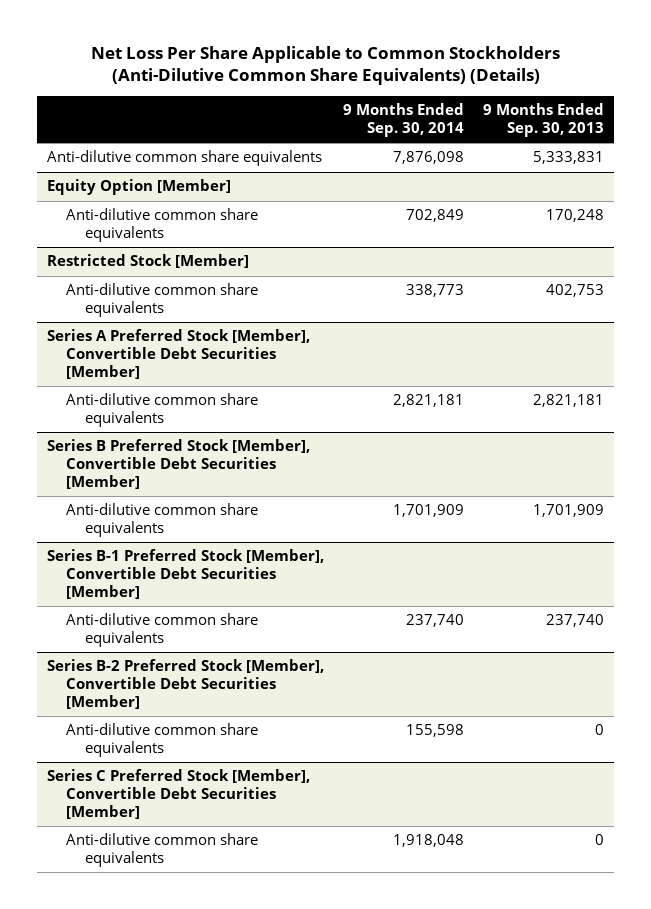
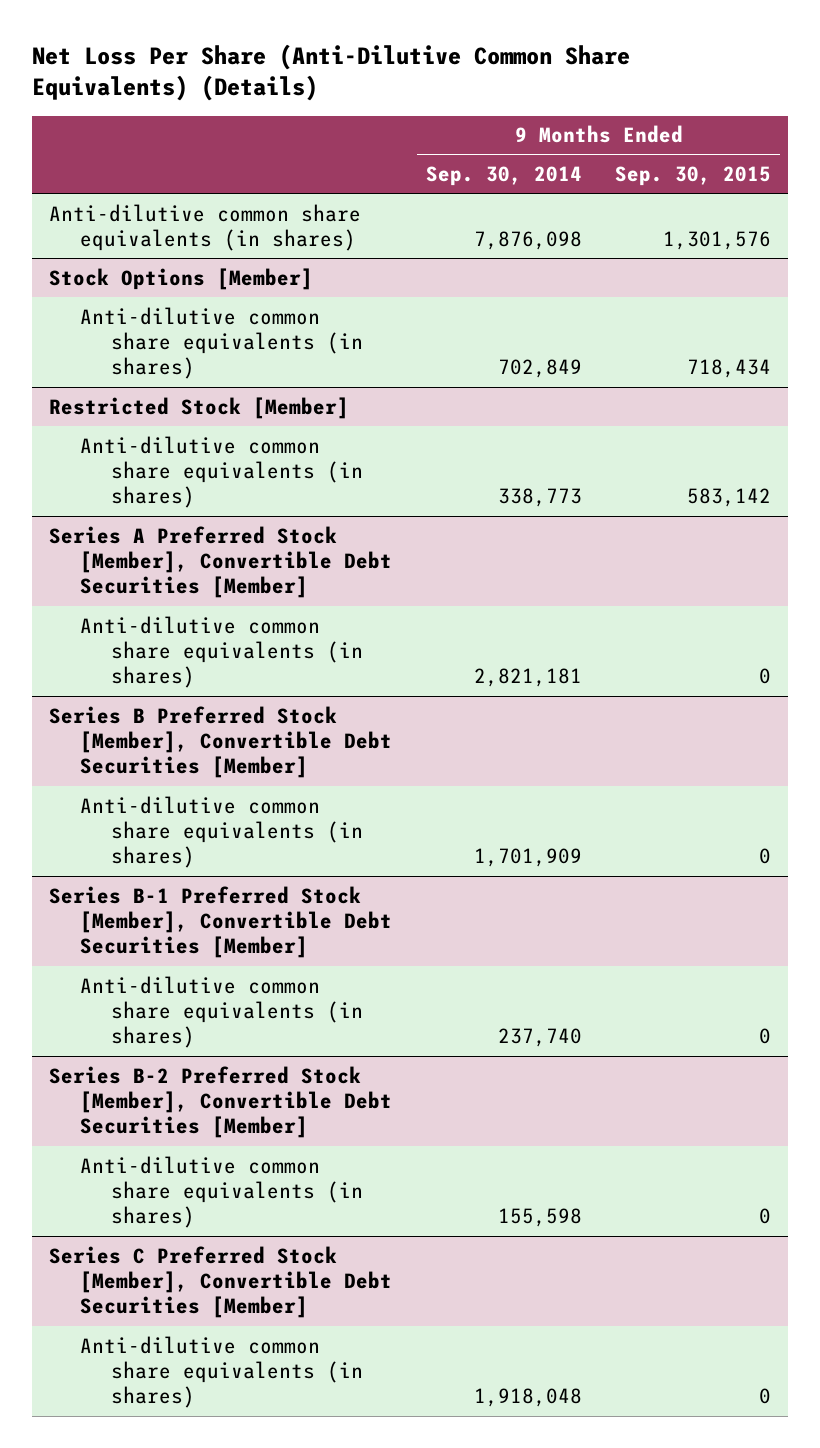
[90,46,560,86] Net Loss Per Share Applicable to Common Stockholders (Anti-Dilutive Common Share Equivalents) (Details) -> [32,43,631,102] Net Loss Per Share (Anti-Dilutive Common Share Equivalents) (Details)
[483,103,605,137] 9 Months Ended Sep. 30, 2013 -> none
none -> [615,166,772,187] Sep. 30, 2015
[46,150,322,167] Anti-dilutive common share equivalents -> [48,203,361,251] Anti-dilutive common share equivalents (in shares)
[46,179,231,196] Equity Option [Member] -> [48,267,313,290] Stock Options [Member]
[65,208,258,243] Anti-dilutive common share equivalents -> [80,306,364,380] Anti-dilutive common share equivalents (in shares)
[65,283,258,318] Anti-dilutive common share equivalents -> [80,435,364,509] Anti-dilutive common share equivalents (in shares)
[65,393,258,428] Anti-dilutive common share equivalents -> [80,615,364,689] Anti-dilutive common share equivalents (in shares)
[65,503,258,538] Anti-dilutive common share equivalents -> [80,795,364,869] Anti-dilutive common share equivalents (in shares)
[65,613,258,648] Anti-dilutive common share equivalents -> [80,975,364,1049] Anti-dilutive common share equivalents (in shares)
[65,723,258,758] Anti-dilutive common share equivalents -> [80,1155,364,1229] Anti-dilutive common share equivalents (in shares)
[65,833,258,868] Anti-dilutive common share equivalents -> [80,1335,364,1409] Anti-dilutive common share equivalents (in shares)

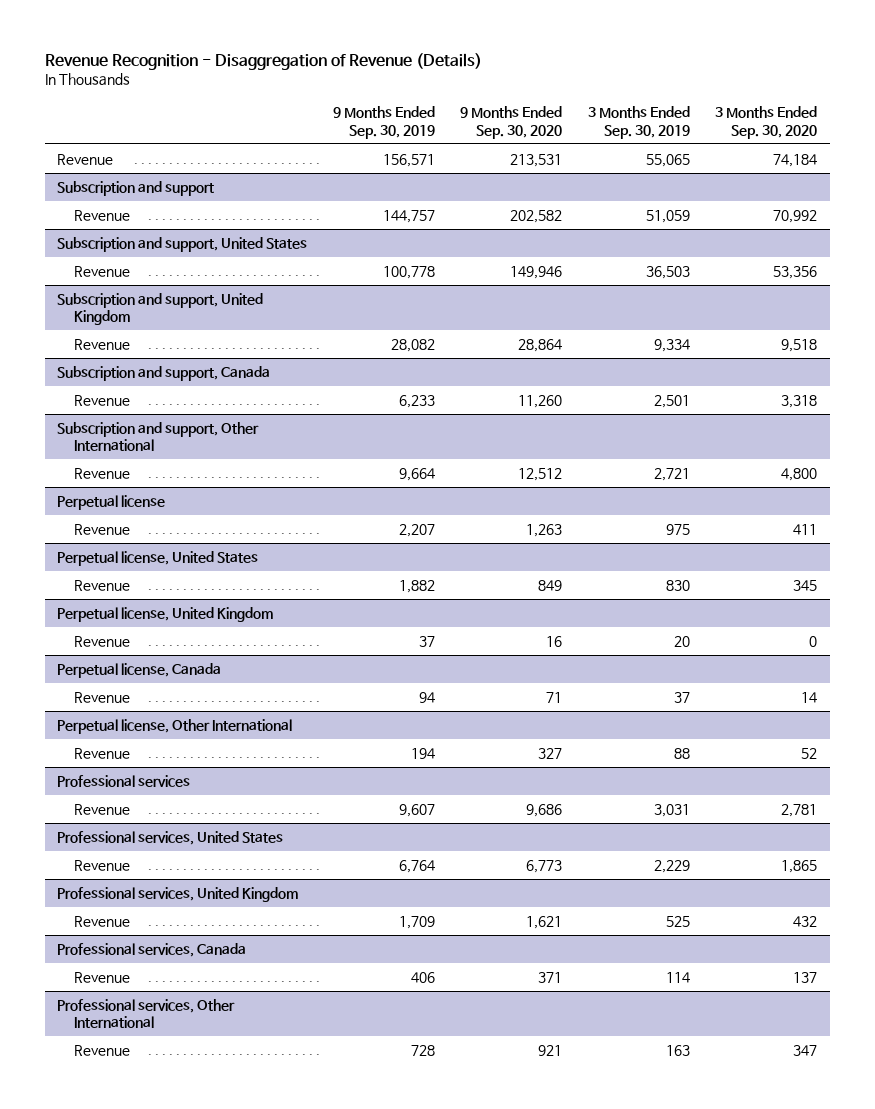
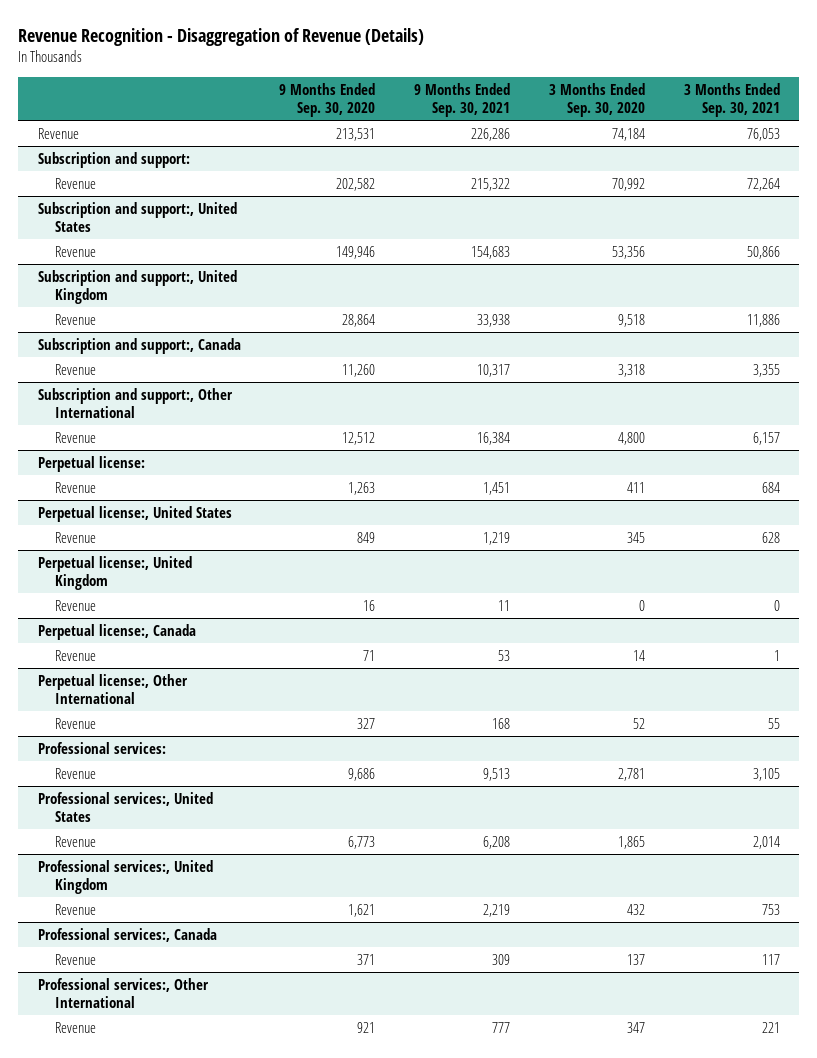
[332,106,435,139] 9 Months Ended Sep. 30, 2019 -> none
[587,106,690,139] 3 Months Ended Sep. 30, 2019 -> none
none -> [414,83,511,118] 9 Months Ended Sep. 30, 2021
none -> [683,83,780,118] 3 Months Ended Sep. 30, 2021
[57,180,215,196] Subscription and support -> [37,152,190,169] Subscription and support:
[57,236,308,252] Subscription and support, United States -> [37,202,237,233] Subscription and support:, United States
[57,292,264,326] Subscription and support, United Kingdom -> [37,270,237,305] Subscription and support:, United Kingdom
[57,365,271,381] Subscription and support, Canada -> [37,338,241,355] Subscription and support:, Canada
[57,421,260,452] Subscription and support, Other International -> [37,388,233,419] Subscription and support:, Other International
[57,494,166,510] Perpetual license -> [37,456,145,473] Perpetual license:
[57,550,259,566] Perpetual license, United States -> [37,506,232,523] Perpetual license:, United States
[57,606,274,622] Perpetual license, United Kingdom -> [37,556,192,591] Perpetual license:, United Kingdom
[57,662,222,678] Perpetual license, Canada -> [37,624,196,641] Perpetual license:, Canada
[57,718,293,734] Perpetual license, Other International -> [37,674,188,705] Perpetual license:, Other International
[57,774,191,787] Professional services -> [37,742,166,755] Professional services:
[57,830,284,845] Professional services, United States -> [37,792,213,823] Professional services:, United States
[57,886,299,902] Professional services, United Kingdom -> [37,860,213,895] Professional services:, United Kingdom
[57,942,247,957] Professional services, Canada -> [37,928,217,943] Professional services:, Canada
[57,998,236,1029] Professional services, Other International -> [37,978,209,1009] Professional services:, Other International

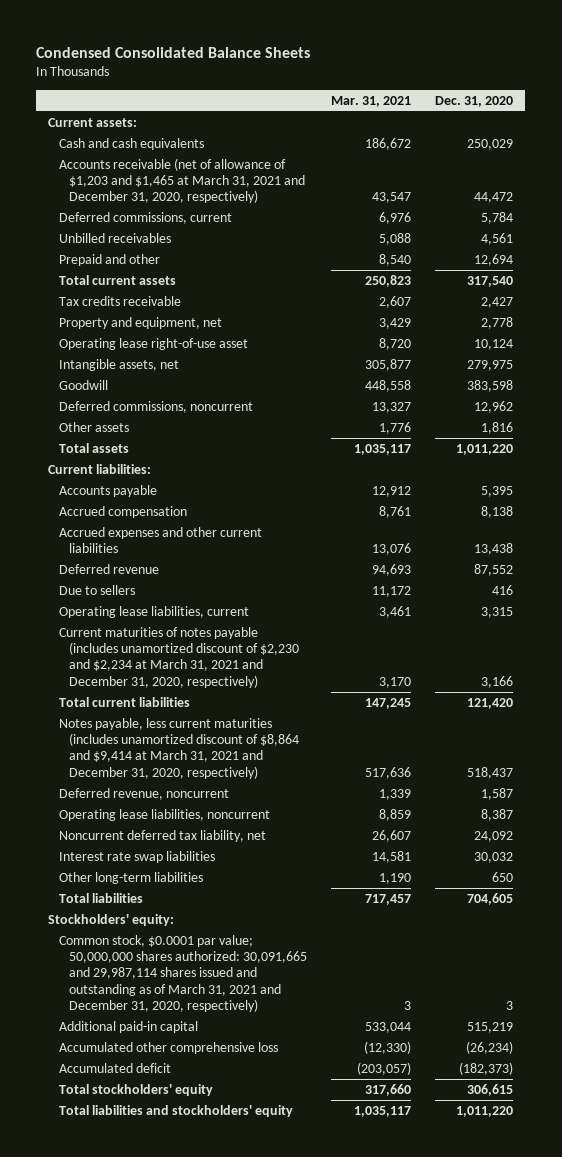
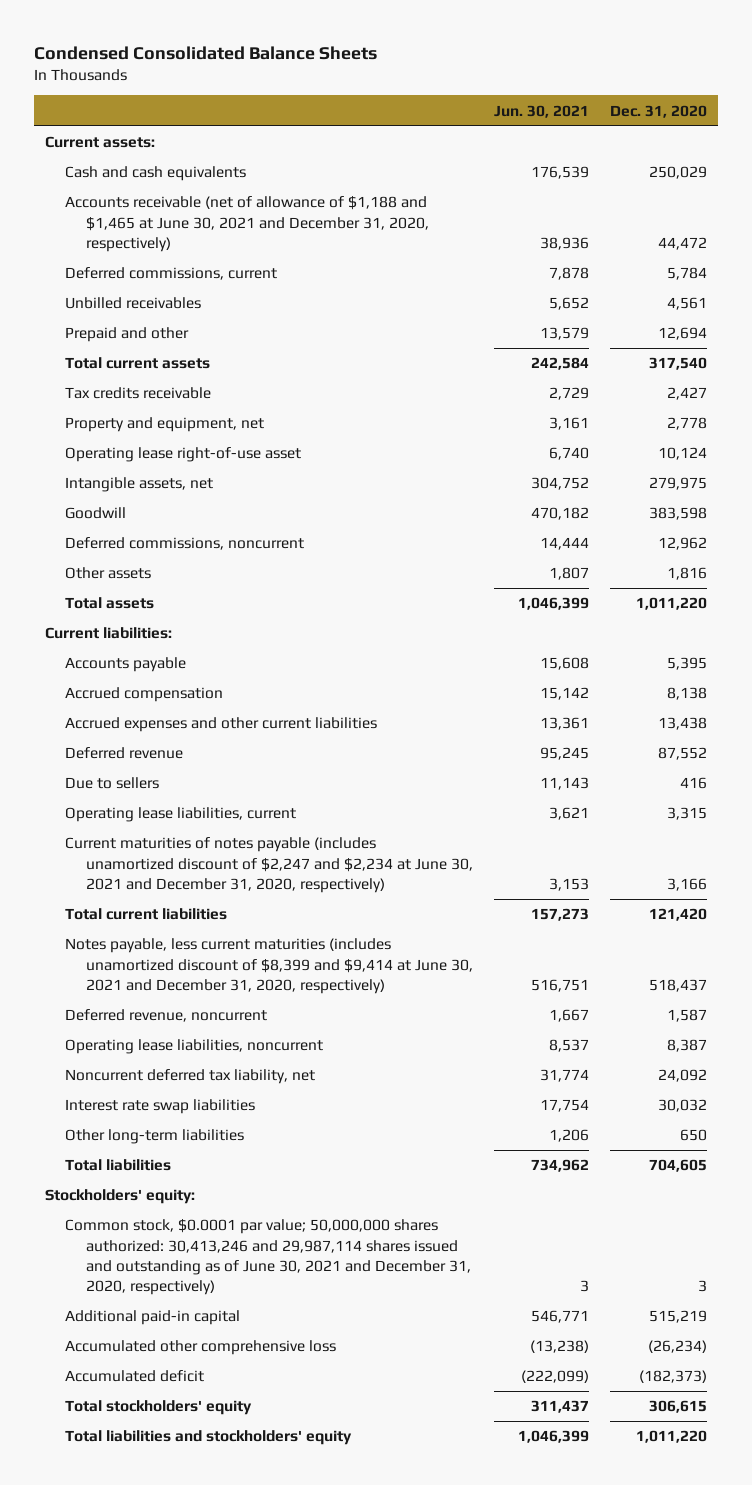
[331,95,412,107] Mar. 31, 2021 -> none
none -> [494,104,590,118] Jun. 30, 2021
[58,157,306,204] Accounts receivable (net of allowance of $1,203 and $1,465 at March 31, 2021 and December 31, 2020, respectively) -> [65,196,429,252] Accounts receivable (net of allowance of $1,188 and $1,465 at June 30, 2021 and December 31, 2020, respectively)
[58,626,300,688] Current maturities of notes payable (includes unamortized discount of $2,230 and $2,234 at March 31, 2021 and December 31, 2020, respectively) -> [65,837,473,893] Current maturities of notes payable (includes unamortized discount of $2,247 and $2,234 at June 30, 2021 and December 31, 2020, respectively)
[58,717,300,779] Notes payable, less current maturities (includes unamortized discount of $8,864 and $9,414 at March 31, 2021 and December 31, 2020, respectively) -> [65,938,473,994] Notes payable, less current maturities (includes unamortized discount of $8,399 and $9,414 at June 30, 2021 and December 31, 2020, respectively)
[58,934,308,1013] Common stock, $0.0001 par value; 50,000,000 shares authorized: 30,091,665 and 29,987,114 shares issued and outstanding as of March 31, 2021 and December 31, 2020, respectively) -> [65,1219,471,1296] Common stock, $0.0001 par value; 50,000,000 shares authorized: 30,413,246 and 29,987,114 shares issued and outstanding as of June 30, 2021 and December 31, 2020, respectively)

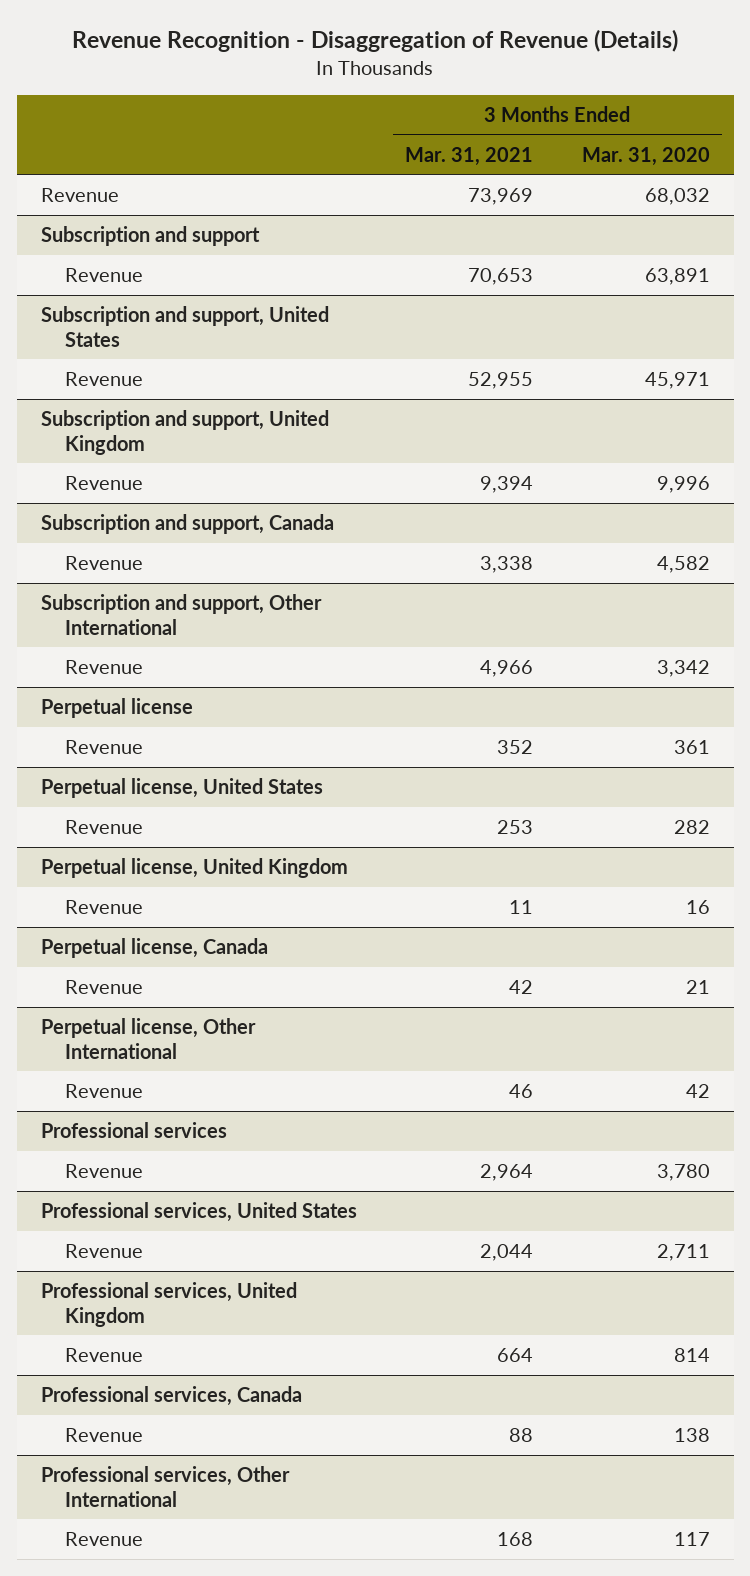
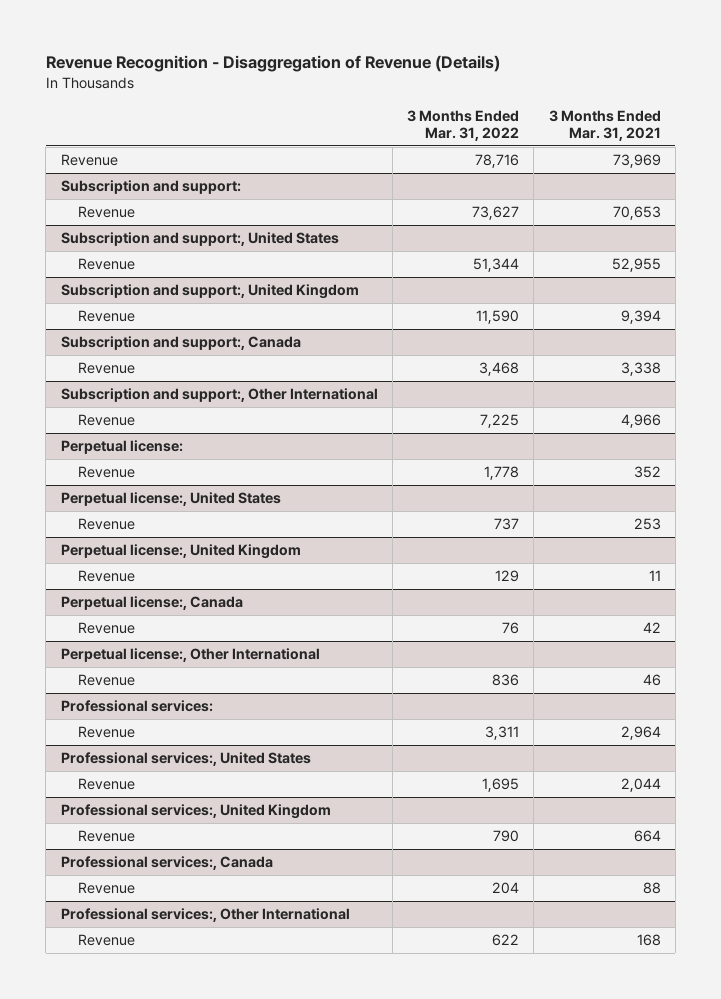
[581,146,710,166] Mar. 31, 2020 -> none
none -> [407,109,520,141] 3 Months Ended Mar. 31, 2022
[40,226,260,247] Subscription and support -> [60,180,241,195] Subscription and support:
[40,306,329,347] Subscription and support, United States -> [60,232,339,247] Subscription and support:, United States
[40,410,329,455] Subscription and support, United Kingdom -> [60,284,359,300] Subscription and support:, United Kingdom
[40,514,334,535] Subscription and support, Canada -> [60,336,301,351] Subscription and support:, Canada
[40,594,322,635] Subscription and support, Other International -> [60,388,378,403] Subscription and support:, Other International
[40,698,193,719] Perpetual license -> [60,440,183,455] Perpetual license:
[40,778,323,799] Perpetual license, United States -> [60,492,281,507] Perpetual license:, United States
[40,858,348,879] Perpetual license, United Kingdom -> [60,544,301,560] Perpetual license:, United Kingdom
[40,938,268,959] Perpetual license, Canada -> [60,596,243,611] Perpetual license:, Canada
[40,1018,256,1059] Perpetual license, Other International -> [60,648,320,663] Perpetual license:, Other International
[40,1122,227,1139] Professional services -> [60,700,213,713] Professional services:
[40,1202,357,1223] Professional services, United States -> [60,752,311,767] Professional services:, United States
[40,1282,297,1327] Professional services, United Kingdom -> [60,804,331,820] Professional services:, United Kingdom
[40,1386,302,1407] Professional services, Canada -> [60,856,273,871] Professional services:, Canada
[40,1466,290,1507] Professional services, Other International -> [60,908,350,923] Professional services:, Other International

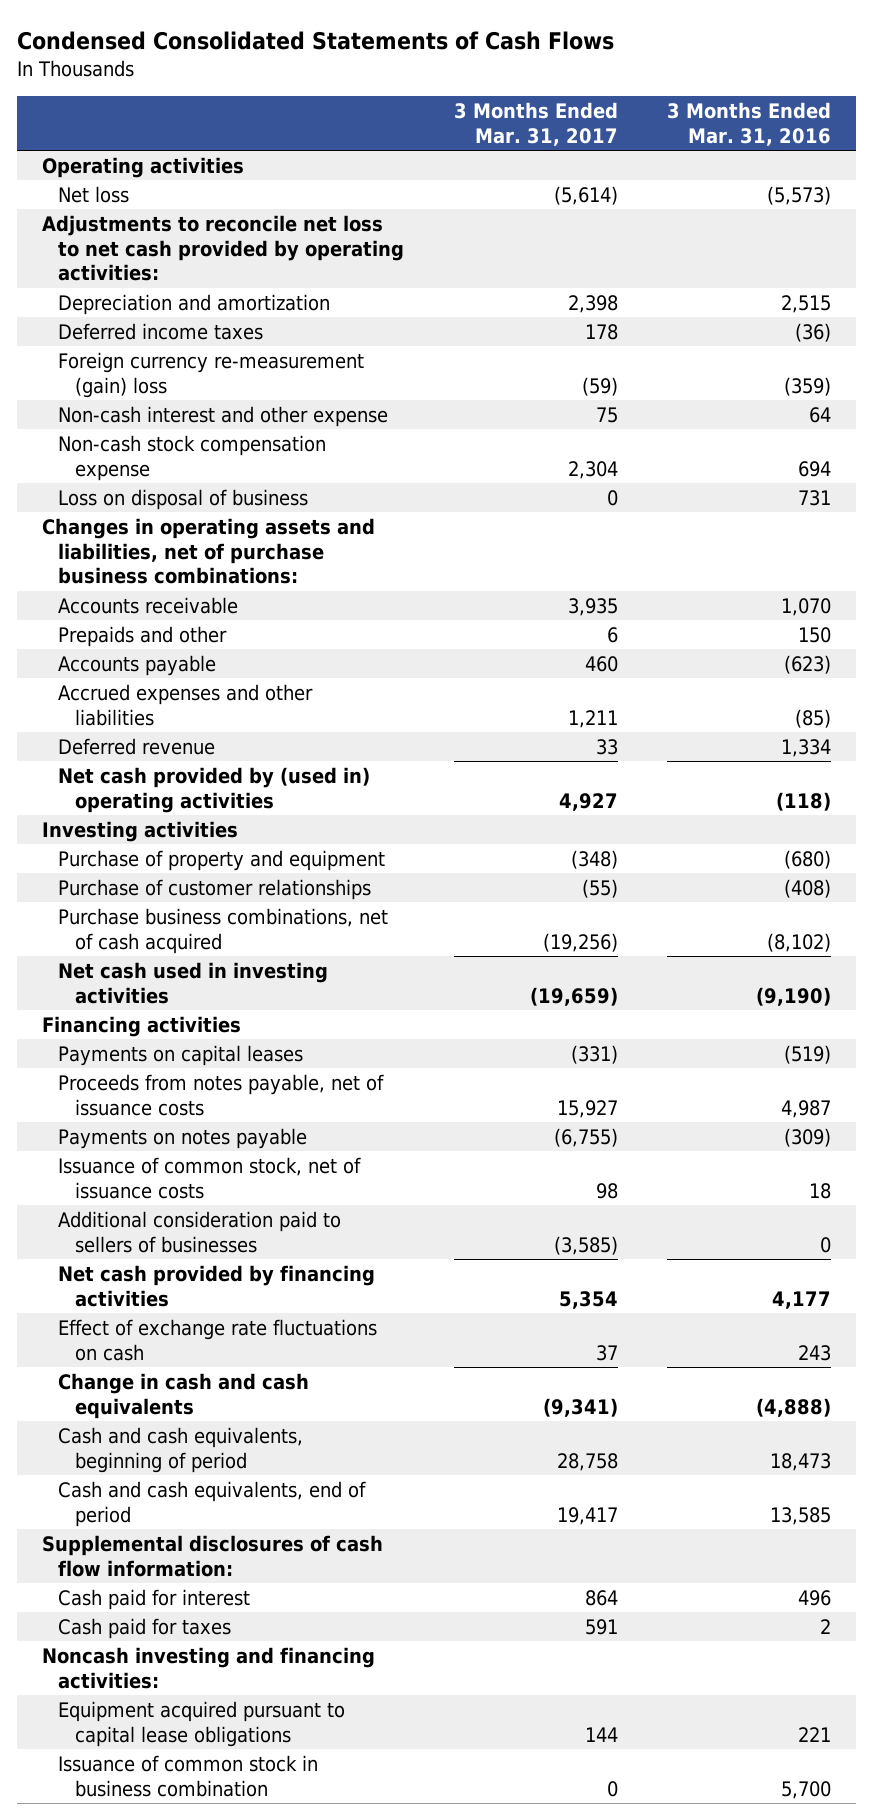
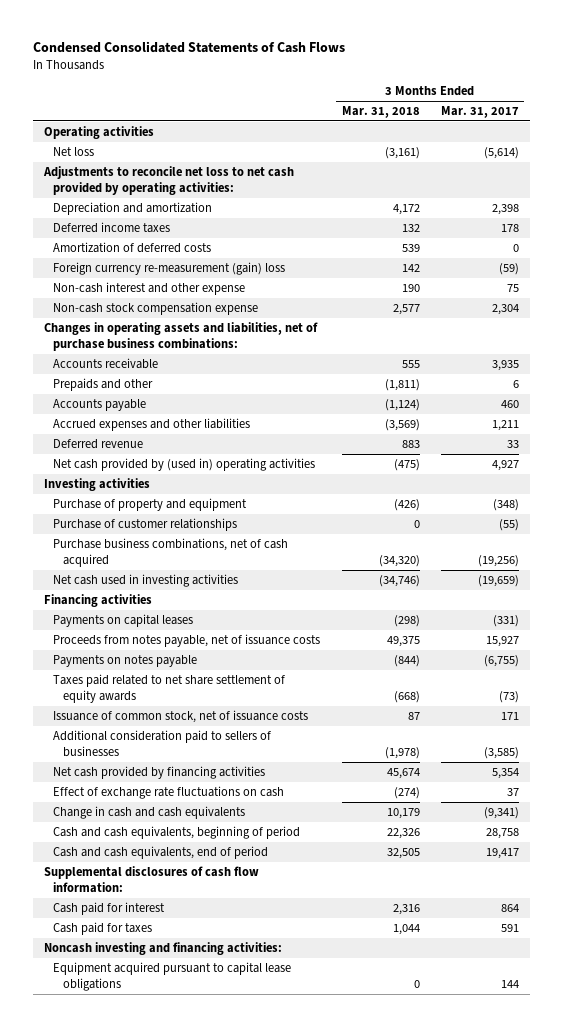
[666,102,831,146] 3 Months Ended Mar. 31, 2016 -> none
none -> [341,106,420,119] Mar. 31, 2018
none -> [53,242,212,254] Amortization of deferred costs
[58,489,309,511] Loss on disposal of business -> none
none -> [53,674,286,703] Taxes paid related to net share settlement of equity awards
[595,1182,618,1199] 98 -> [500,712,519,721] 171
[58,1755,319,1797] Issuance of common stock in business combination -> none

